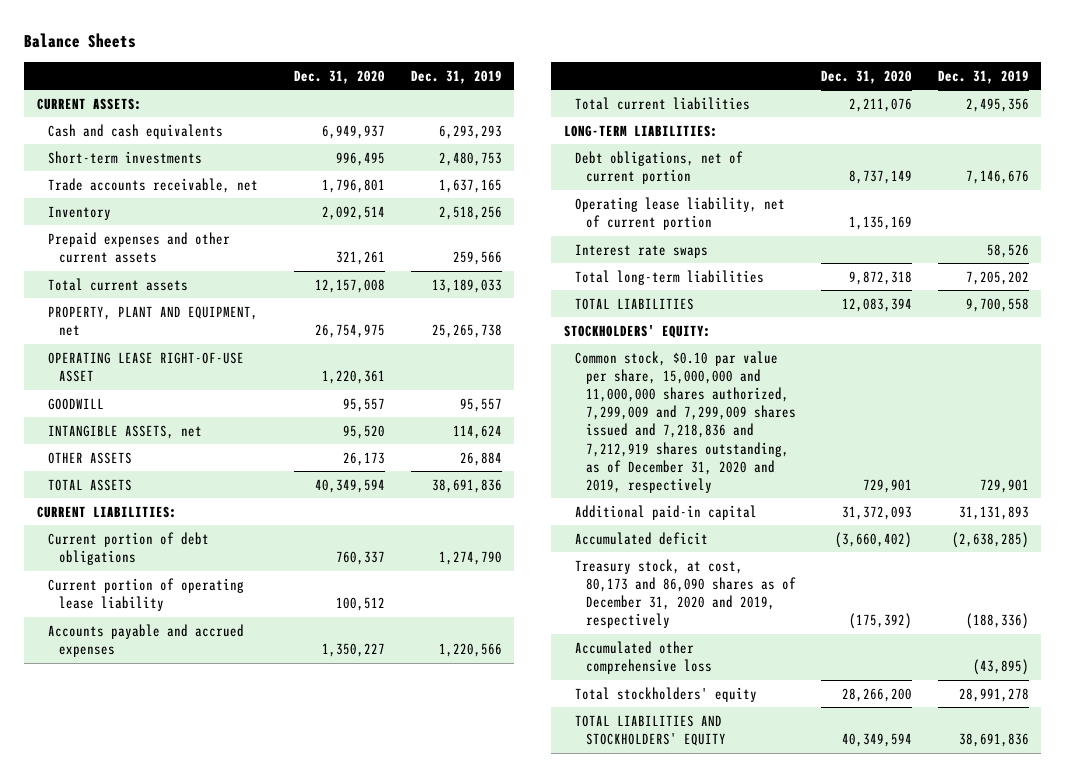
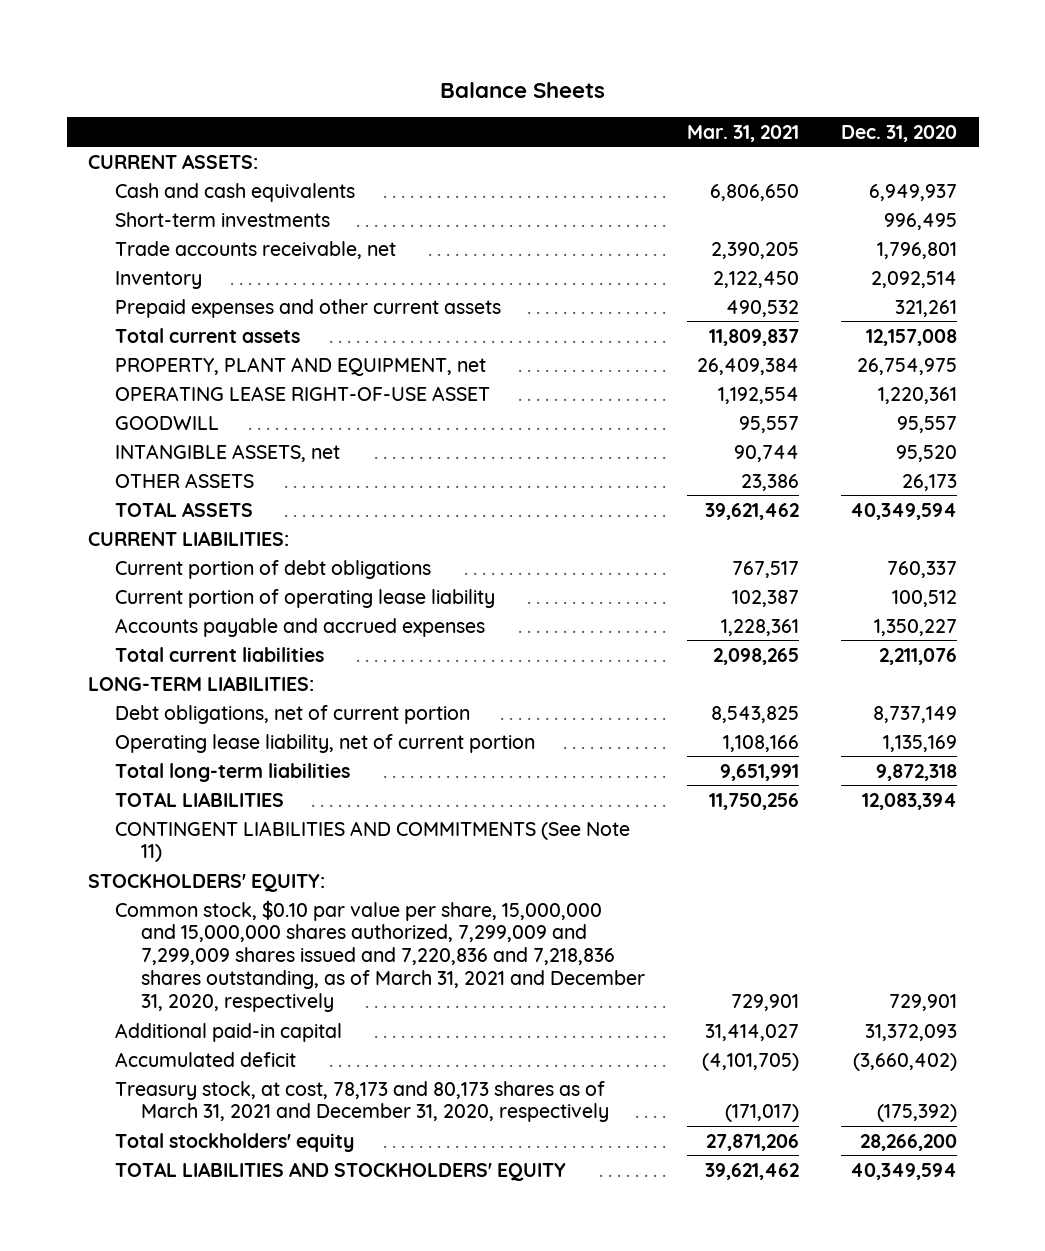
[410,69,502,84] Dec. 31, 2019 -> none
none -> [687,124,800,142] Mar. 31, 2021
[574,243,708,258] Interest rate swaps -> none
none -> [114,820,630,863] CONTINGENT LIABILITIES AND COMMITMENTS (See Note 11)
[574,350,796,493] Common stock, $0.10 par value per share, 15,000,000 and 11,000,000 shares authorized, 7,299,009 and 7,299,009 shares issued and 7,218,836 and 7,212,919 shares outstanding, as of December 31, 2020 and 2019, respectively -> [114,899,646,1013] Common stock, $0.10 par value per share, 15,000,000 and 15,000,000 shares authorized, 7,299,009 and 7,299,009 shares issued and 7,220,836 and 7,218,836 shares outstanding, as of March 31, 2021 and December 31, 2020, respectively
[574,640,712,675] Accumulated other comprehensive loss -> none
[574,558,796,629] Treasury stock, at cost, 80,173 and 86,090 shares as of December 31, 2020 and 2019, respectively -> [114,1080,610,1123] Treasury stock, at cost, 78,173 and 80,173 shares as of March 31, 2021 and December 31, 2020, respectively

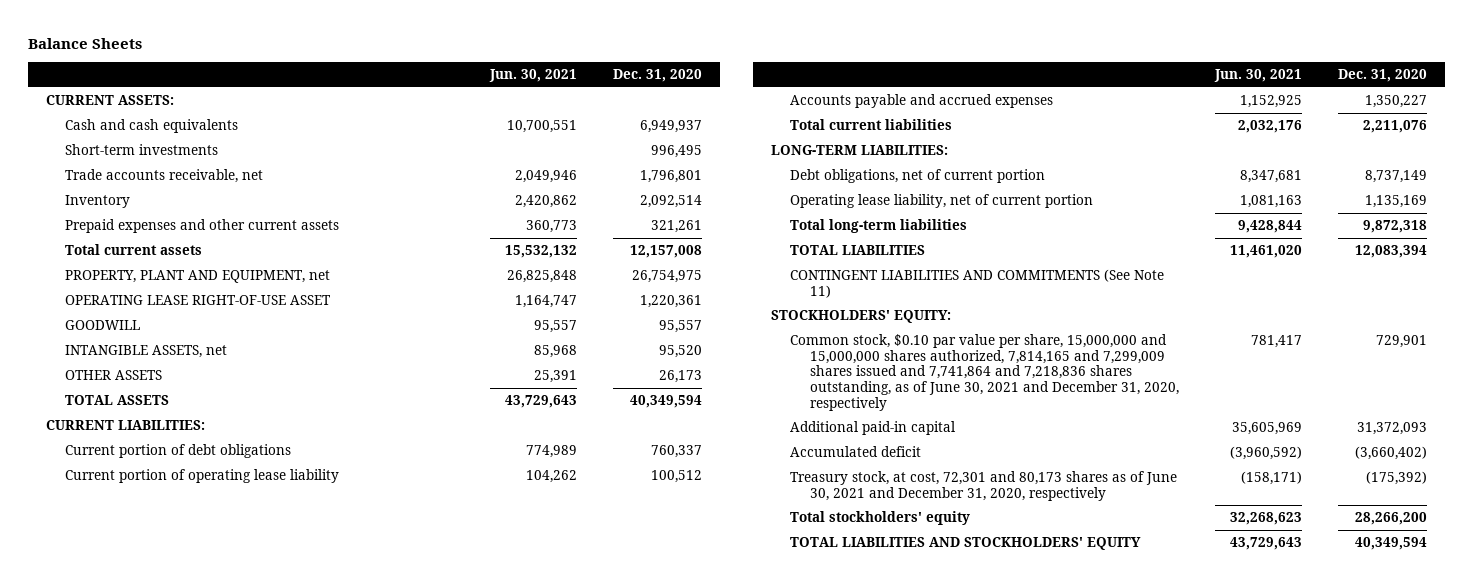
[687,124,800,142] Mar. 31, 2021 -> none
none -> [488,69,577,83] Jun. 30, 2021
[114,899,646,1013] Common stock, $0.10 par value per share, 15,000,000 and 15,000,000 shares authorized, 7,299,009 and 7,299,009 shares issued and 7,220,836 and 7,218,836 shares outstanding, as of March 31, 2021 and December 31, 2020, respectively -> [790,334,1179,411] Common stock, $0.10 par value per share, 15,000,000 and 15,000,000 shares authorized, 7,814,165 and 7,299,009 shares issued and 7,741,864 and 7,218,836 shares outstanding, as of June 30, 2021 and December 31, 2020, respectively
[114,1080,610,1123] Treasury stock, at cost, 78,173 and 80,173 shares as of March 31, 2021 and December 31, 2020, respectively -> [790,471,1178,501] Treasury stock, at cost, 72,301 and 80,173 shares as of June 30, 2021 and December 31, 2020, respectively

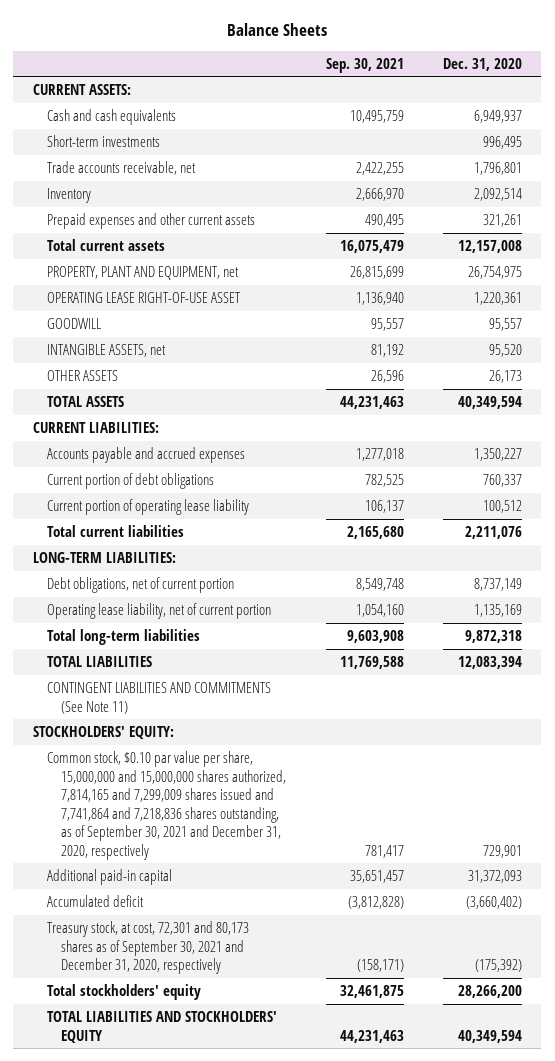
[488,69,577,83] Jun. 30, 2021 -> none
none -> [325,57,404,73] Sep. 30, 2021
[790,94,1054,109] Accounts payable and accrued expenses -> [47,447,246,464] Accounts payable and accrued expenses
[790,334,1179,411] Common stock, $0.10 par value per share, 15,000,000 and 15,000,000 shares authorized, 7,814,165 and 7,299,009 shares issued and 7,741,864 and 7,218,836 shares outstanding, as of June 30, 2021 and December 31, 2020, respectively -> [47,751,287,860] Common stock, $0.10 par value per share, 15,000,000 and 15,000,000 shares authorized, 7,814,165 and 7,299,009 shares issued and 7,741,864 and 7,218,836 shares outstanding, as of September 30, 2021 and December 31, 2020, respectively
[790,471,1178,501] Treasury stock, at cost, 72,301 and 80,173 shares as of June 30, 2021 and December 31, 2020, respectively -> [47,921,250,975] Treasury stock, at cost, 72,301 and 80,173 shares as of September 30, 2021 and December 31, 2020, respectively

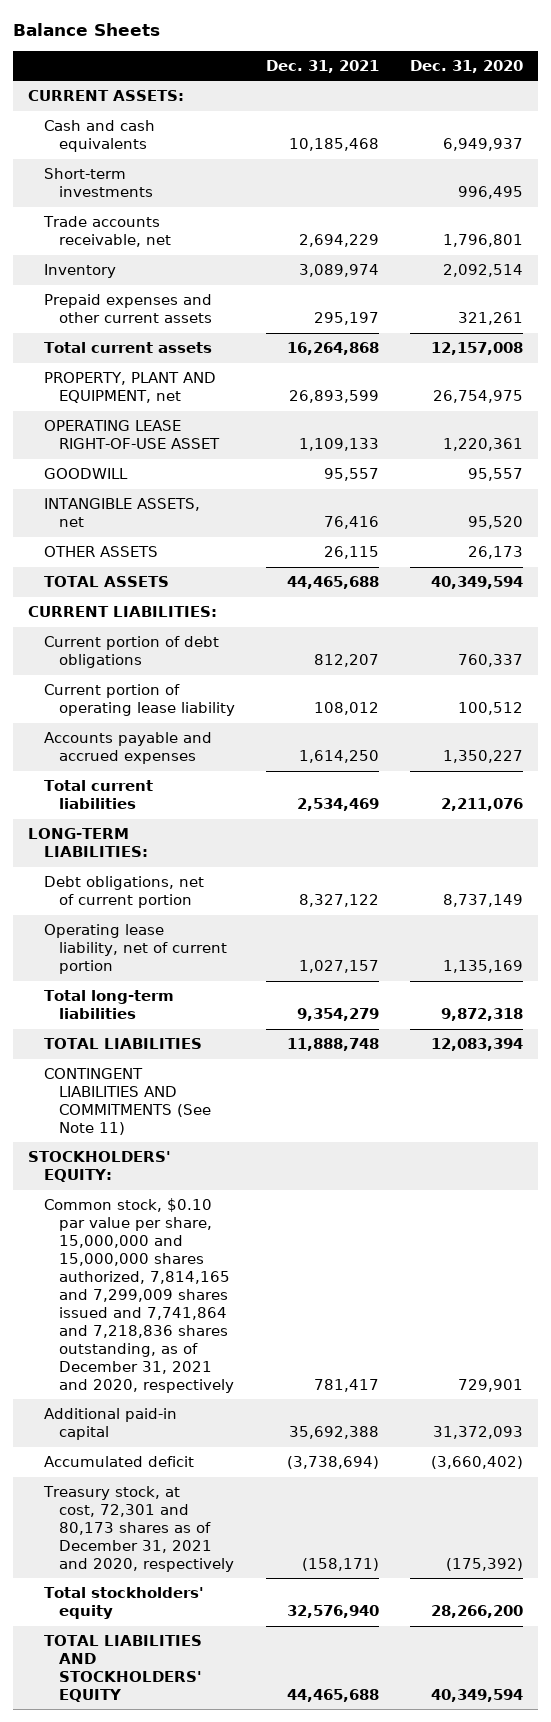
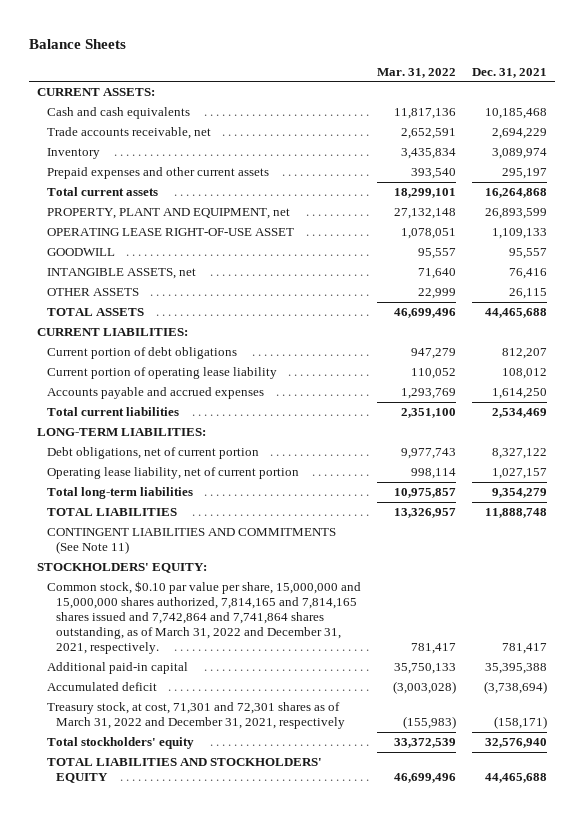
[409,59,523,73] Dec. 31, 2020 -> none
none -> [376,67,456,78] Mar. 31, 2022
[43,168,154,198] Short-term investments -> none
[43,1198,235,1393] Common stock, $0.10 par value per share, 15,000,000 and 15,000,000 shares authorized, 7,814,165 and 7,299,009 shares issued and 7,741,864 and 7,218,836 shares outstanding, as of December 31, 2021 and 2020, respectively -> [46,580,361,655] Common stock, $0.10 par value per share, 15,000,000 and 15,000,000 shares authorized, 7,814,165 and 7,814,165 shares issued and 7,742,864 and 7,741,864 shares outstanding, as of March 31, 2022 and December 31, 2021, respectively.
[288,1426,379,1440] 35,692,388 -> [484,662,547,674] 35,395,388
[42,1486,235,1572] Treasury stock, at cost, 72,301 and 80,173 shares as of December 31, 2021 and 2020, respectively -> [46,701,346,730] Treasury stock, at cost, 71,301 and 72,301 shares as of March 31, 2022 and December 31, 2021, respectively

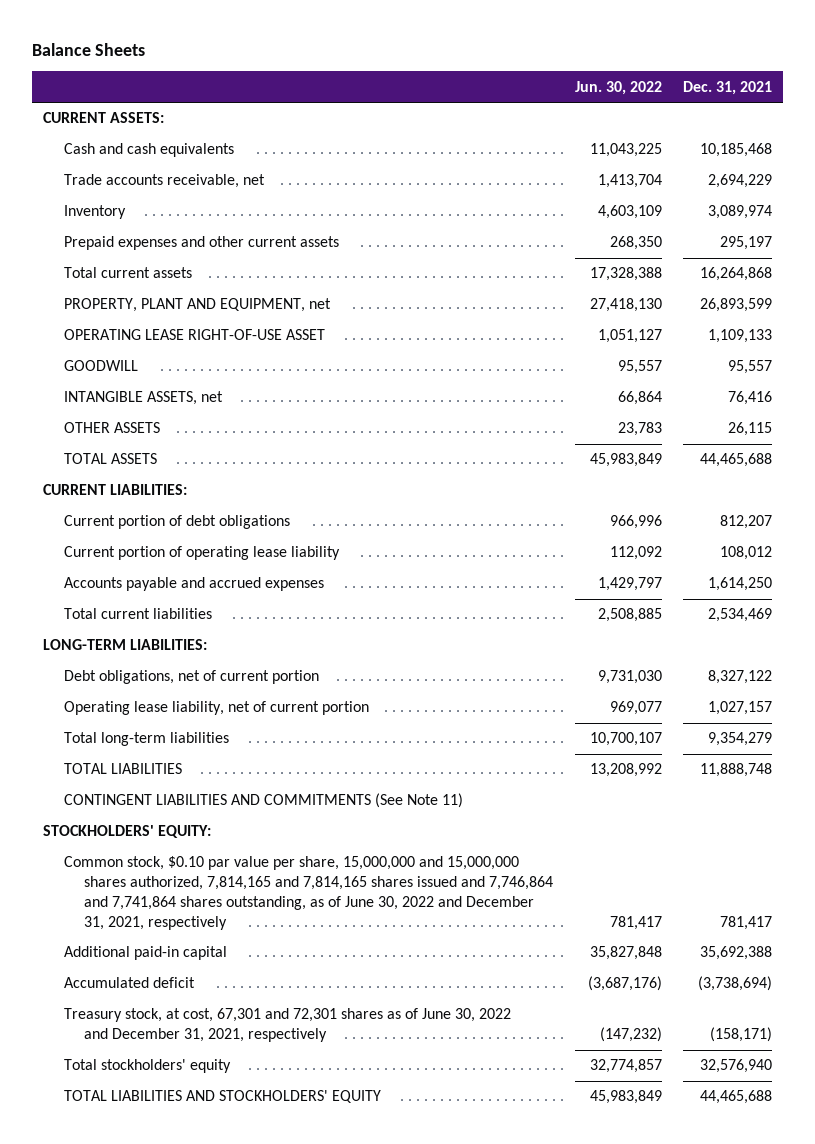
[376,67,456,78] Mar. 31, 2022 -> none
none -> [574,80,662,95] Jun. 30, 2022
[46,580,361,655] Common stock, $0.10 par value per share, 15,000,000 and 15,000,000 shares authorized, 7,814,165 and 7,814,165 shares issued and 7,742,864 and 7,741,864 shares outstanding, as of March 31, 2022 and December 31, 2021, respectively. -> [63,856,554,930] Common stock, $0.10 par value per share, 15,000,000 and 15,000,000 shares authorized, 7,814,165 and 7,814,165 shares issued and 7,746,864 and 7,741,864 shares outstanding, as of June 30, 2022 and December 31, 2021, respectively
[484,662,547,674] 35,395,388 -> [700,946,773,961] 35,692,388
[46,701,346,730] Treasury stock, at cost, 71,301 and 72,301 shares as of March 31, 2022 and December 31, 2021, respectively -> [63,1008,511,1043] Treasury stock, at cost, 67,301 and 72,301 shares as of June 30, 2022 and December 31, 2021, respectively

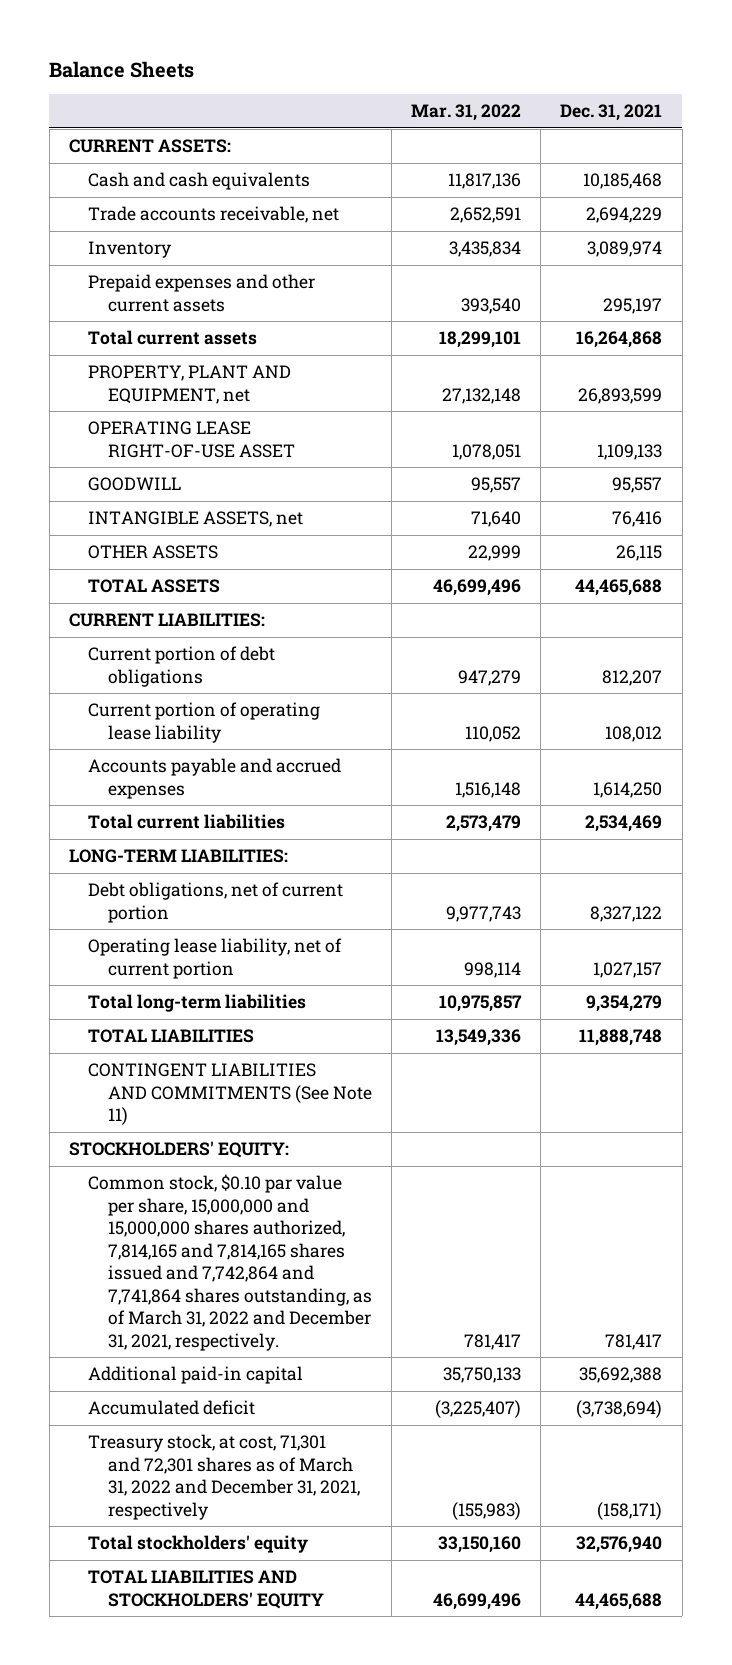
[574,80,662,95] Jun. 30, 2022 -> none
none -> [411,104,522,122] Mar. 31, 2022
[63,856,554,930] Common stock, $0.10 par value per share, 15,000,000 and 15,000,000 shares authorized, 7,814,165 and 7,814,165 shares issued and 7,746,864 and 7,741,864 shares outstanding, as of June 30, 2022 and December 31, 2021, respectively -> [88,1174,372,1351] Common stock, $0.10 par value per share, 15,000,000 and 15,000,000 shares authorized, 7,814,165 and 7,814,165 shares issued and 7,742,864 and 7,741,864 shares outstanding, as of March 31, 2022 and December 31, 2021, respectively.
[63,1008,511,1043] Treasury stock, at cost, 67,301 and 72,301 shares as of June 30, 2022 and December 31, 2021, respectively -> [88,1434,360,1520] Treasury stock, at cost, 71,301 and 72,301 shares as of March 31, 2022 and December 31, 2021, respectively

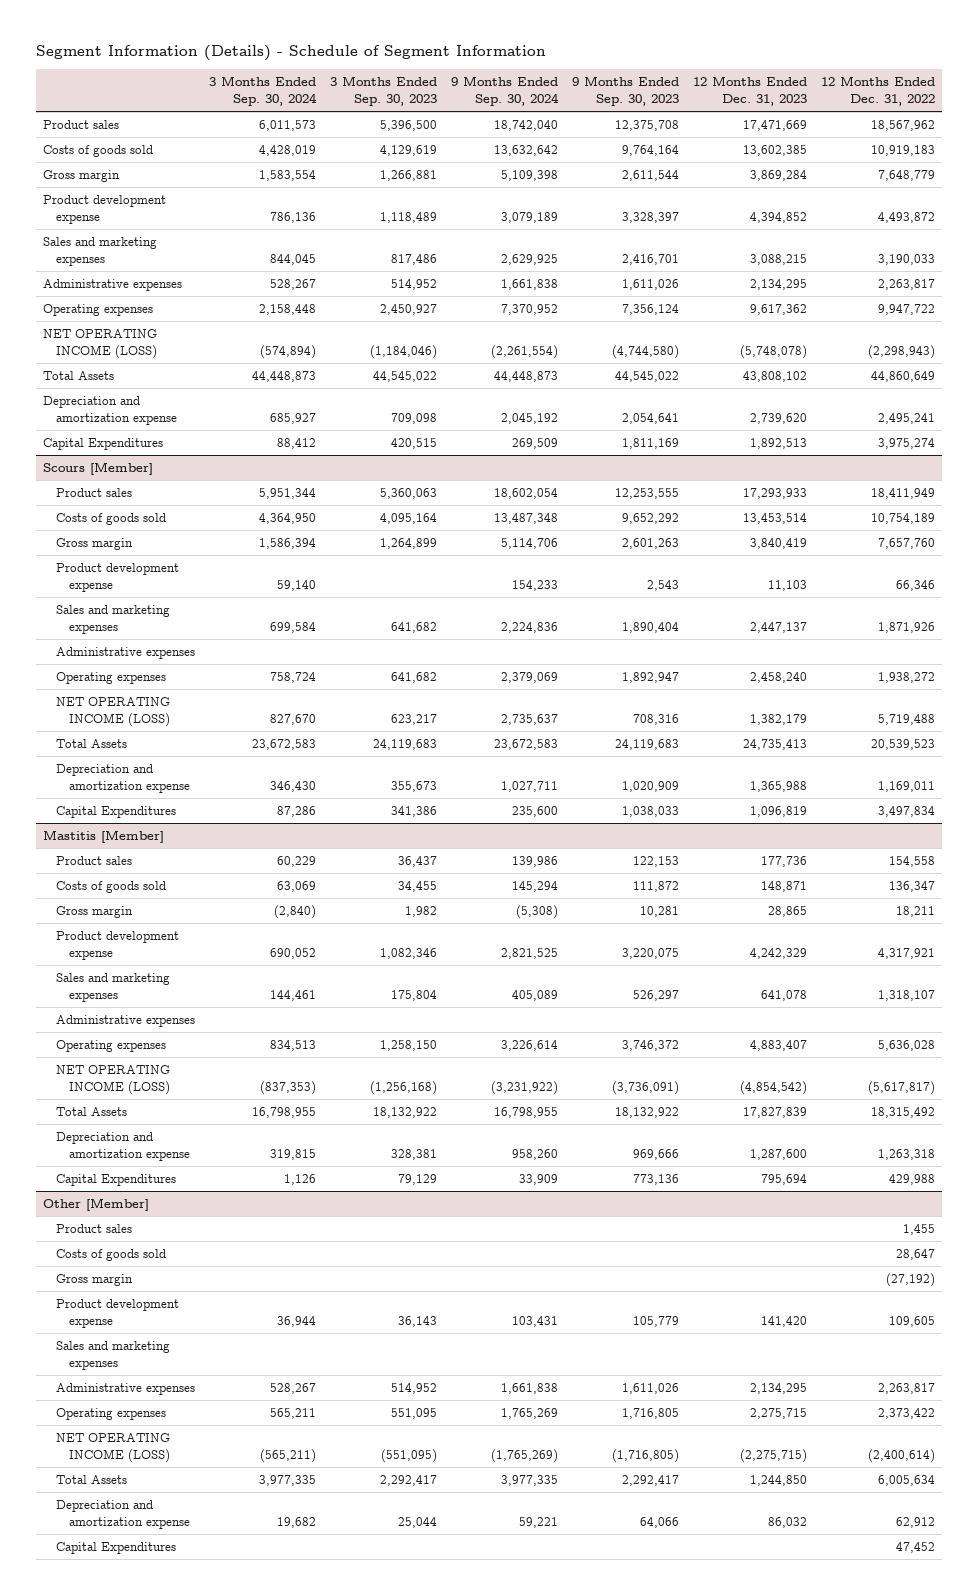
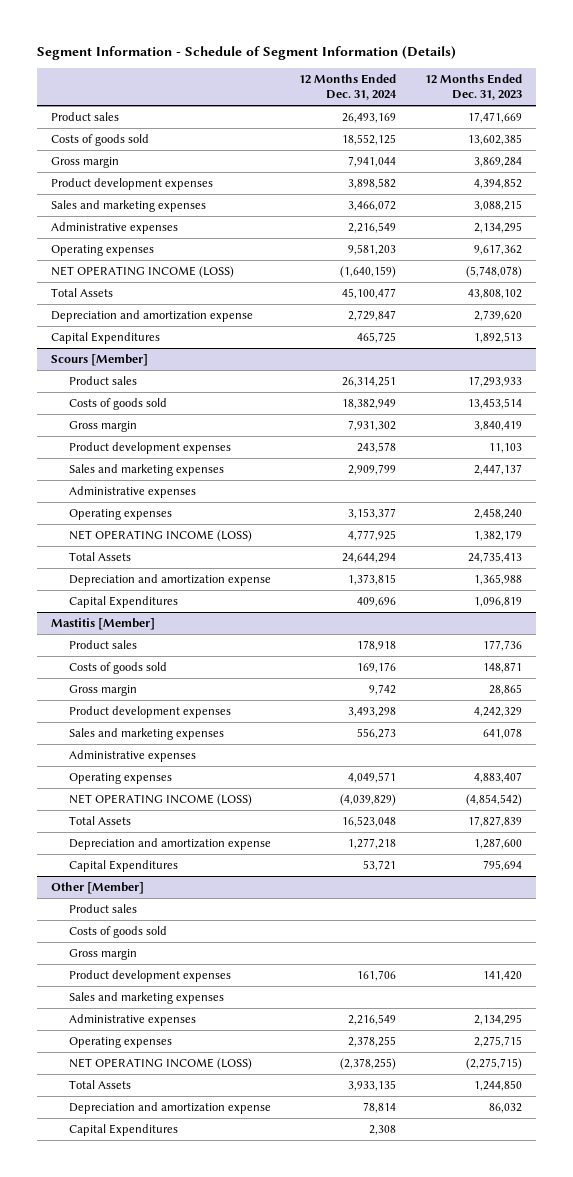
[35,45,546,62] Segment Information (Details) - Schedule of Segment Information -> [36,45,456,60] Segment Information - Schedule of Segment Information (Details)
[208,76,317,107] 3 Months Ended Sep. 30, 2024 -> none
[329,76,437,107] 3 Months Ended Sep. 30, 2023 -> none
[450,76,559,107] 9 Months Ended Sep. 30, 2024 -> none
[572,76,680,107] 9 Months Ended Sep. 30, 2023 -> none
[821,76,936,107] 12 Months Ended Dec. 31, 2022 -> none
none -> [299,74,398,101] 12 Months Ended Dec. 31, 2024
[42,195,166,224] Product development expense -> [51,177,214,190] Product development expenses
[55,563,179,592] Product development expense -> [68,441,231,454] Product development expenses
[55,931,179,960] Product development expense -> [68,705,231,718] Product development expenses
[55,1299,179,1328] Product development expense -> [68,969,231,982] Product development expenses

